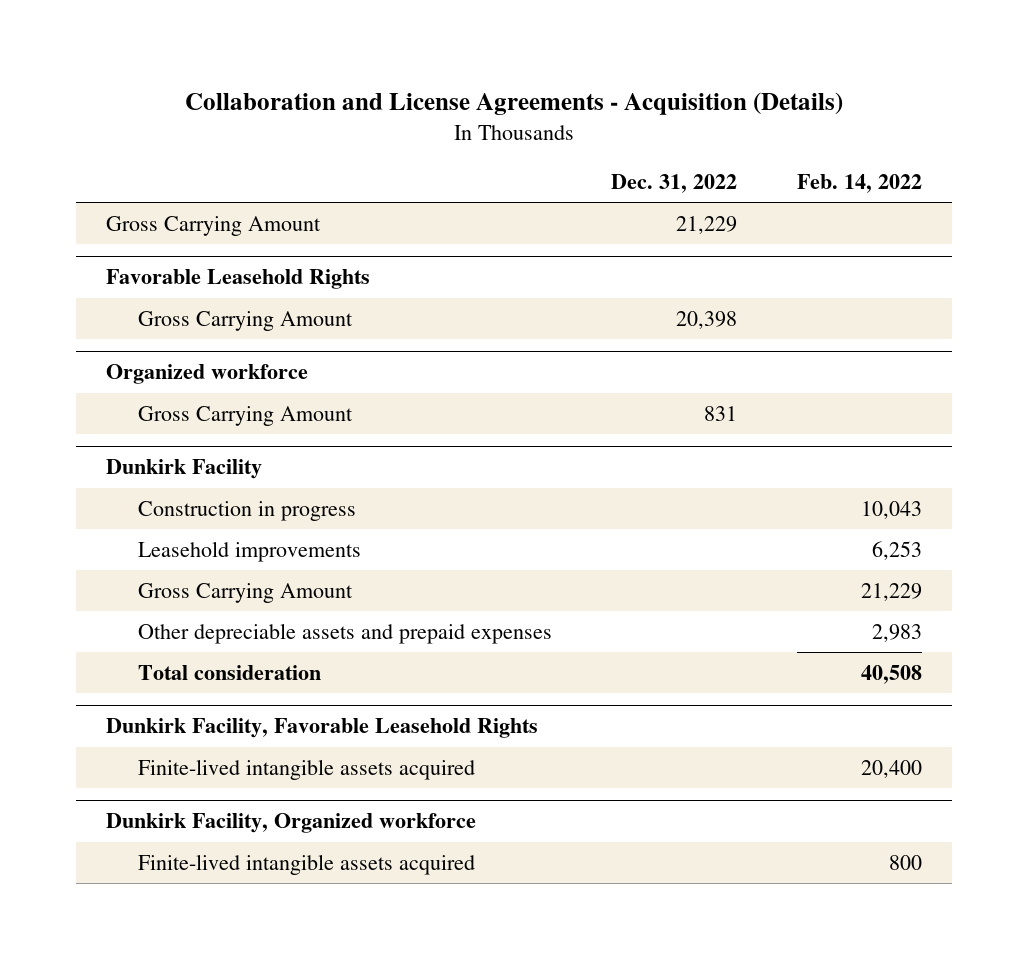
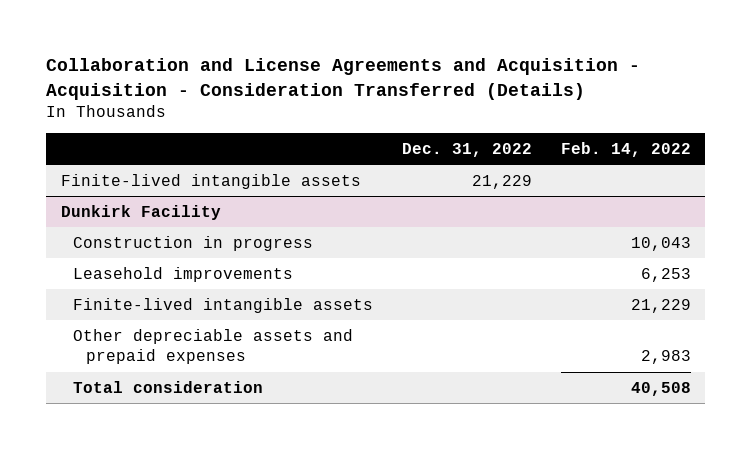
[184,92,843,116] Collaboration and License Agreements - Acquisition (Details) -> [46,58,641,100] Collaboration and License Agreements and Acquisition - Acquisition - Consideration Transferred (Details)
[105,269,370,290] Favorable Leasehold Rights -> none
[137,310,353,331] Gross Carrying Amount -> none
[105,364,308,385] Organized workforce -> none
[137,405,353,426] Gross Carrying Amount -> none
[105,215,321,236] Gross Carrying Amount -> [60,173,361,189] Finite-lived intangible assets
[137,582,353,603] Gross Carrying Amount -> [73,297,374,313] Finite-lived intangible assets
[105,718,538,739] Dunkirk Facility, Favorable Leasehold Rights -> none
[137,758,475,780] Finite-lived intangible assets acquired -> none
[105,813,476,834] Dunkirk Facility, Organized workforce -> none
[137,853,475,875] Finite-lived intangible assets acquired -> none

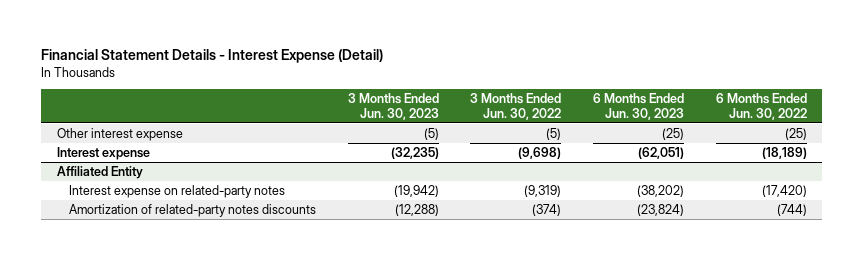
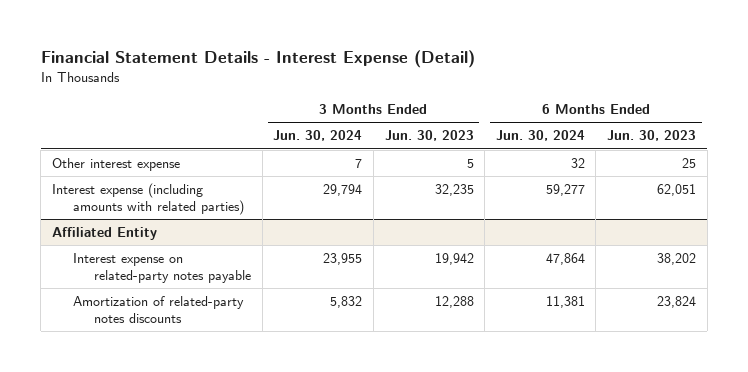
[470,93,562,120] 3 Months Ended Jun. 30, 2022 -> none
[715,93,807,120] 6 Months Ended Jun. 30, 2022 -> none
none -> [273,130,363,142] Jun. 30, 2024
none -> [495,130,585,142] Jun. 30, 2024
[423,127,439,140] (5) -> [466,159,474,169] 5
[662,127,685,140] (25) -> [682,158,697,169] 25
[56,146,150,160] Interest expense -> [51,183,244,215] Interest expense (including amounts with related parties)
[390,146,439,159] (32,235) -> [434,184,474,197] 32,235
[638,146,685,159] (62,051) -> [657,184,697,197] 62,051
[69,184,286,198] Interest expense on related-party notes -> [72,253,251,283] Interest expense on related-party notes payable
[393,184,439,197] (19,942) -> [434,253,474,266] 19,942
[637,184,685,197] (38,202) -> [657,253,697,266] 38,202
[394,203,439,216] (12,288) -> [434,296,474,309] 12,288
[637,203,685,216] (23,824) -> [657,296,697,309] 23,824

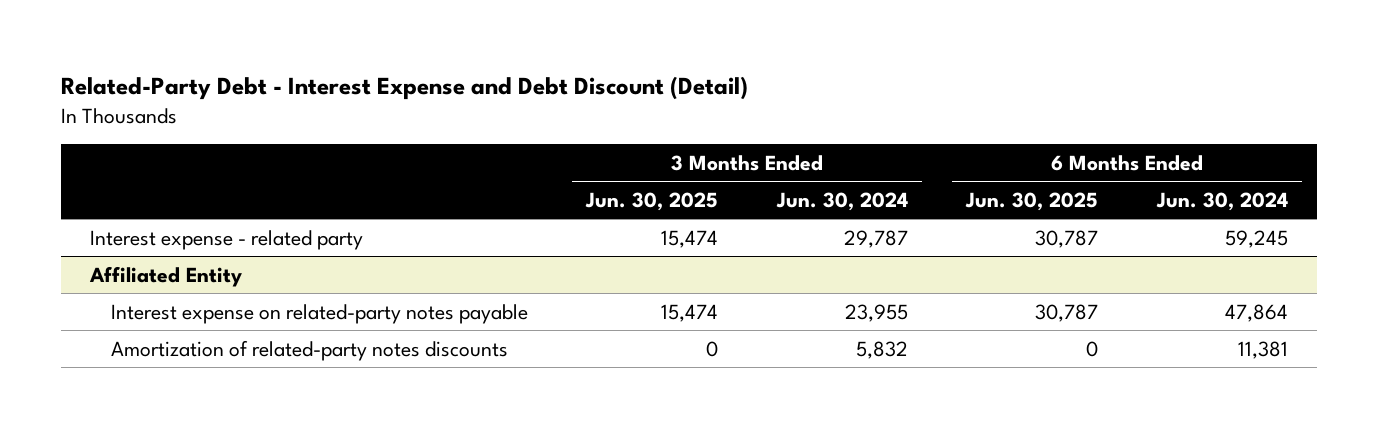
[40,49,475,68] Financial Statement Details - Interest Expense (Detail) -> [60,75,748,100] Related-Party Debt - Interest Expense and Debt Discount (Detail)
[384,130,474,142] Jun. 30, 2023 -> none
[607,130,697,142] Jun. 30, 2023 -> none
none -> [585,191,719,211] Jun. 30, 2025
none -> [965,191,1099,211] Jun. 30, 2025
[51,158,180,172] Other interest expense -> none
[51,183,244,215] Interest expense (including amounts with related parties) -> [89,229,363,250] Interest expense - related party
[323,184,363,197] 29,794 -> [843,229,908,248] 29,787
[545,184,585,197] 59,277 -> [1224,229,1288,248] 59,245

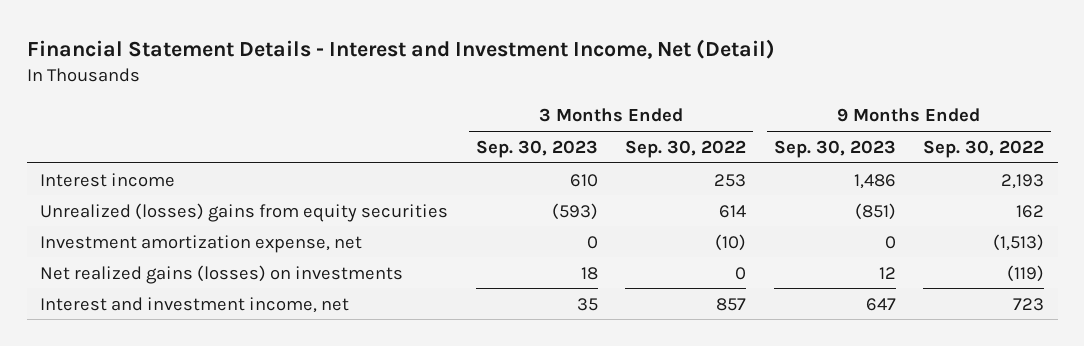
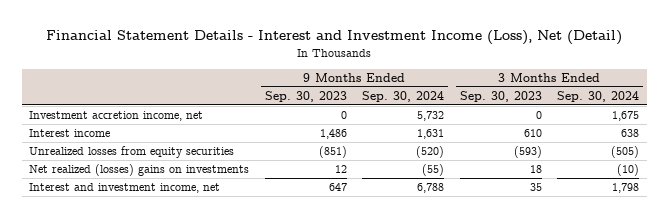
[26,38,775,59] Financial Statement Details - Interest and Investment Income, Net (Detail) -> [46,30,623,46] Financial Statement Details - Interest and Investment Income (Loss), Net (Detail)
[625,139,747,158] Sep. 30, 2022 -> none
[922,139,1044,158] Sep. 30, 2022 -> none
none -> [362,90,445,102] Sep. 30, 2024
none -> [556,90,639,102] Sep. 30, 2024
none -> [29,111,204,122] Investment accretion income, net
[40,234,363,253] Investment amortization expense, net -> none
[40,202,449,222] Unrealized (losses) gains from equity securities -> [29,146,235,159] Unrealized losses from equity securities
[40,264,404,284] Net realized gains (losses) on investments -> [29,164,250,177] Net realized (losses) gains on investments

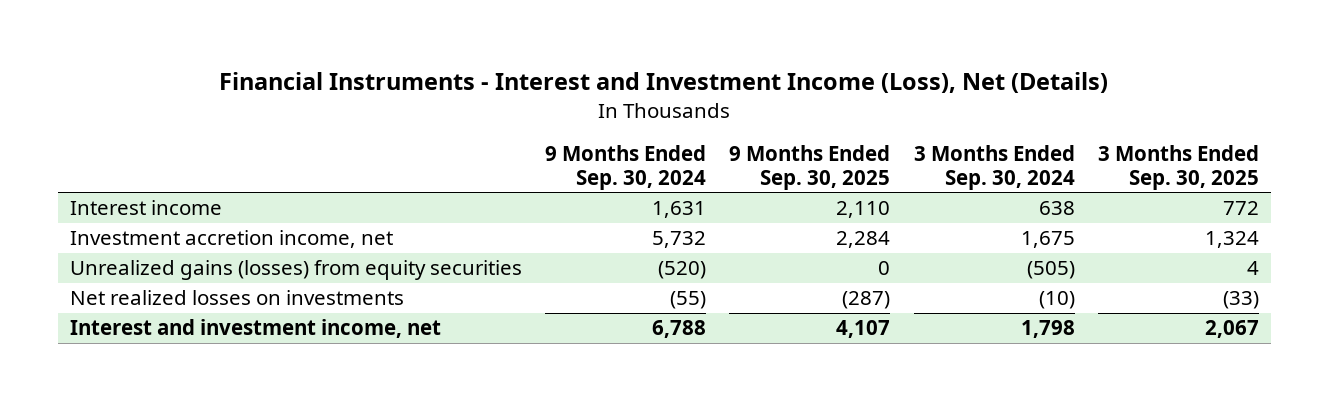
[46,30,623,46] Financial Statement Details - Interest and Investment Income (Loss), Net (Detail) -> [219,72,1109,94] Financial Instruments - Interest and Investment Income (Loss), Net (Details)
[264,90,347,102] Sep. 30, 2023 -> none
[459,90,542,102] Sep. 30, 2023 -> none
none -> [729,144,891,190] 9 Months Ended Sep. 30, 2025
none -> [1097,144,1259,190] 3 Months Ended Sep. 30, 2025
[29,111,204,122] Investment accretion income, net -> [69,230,393,249] Investment accretion income, net
[29,146,235,159] Unrealized losses from equity securities -> [69,260,522,281] Unrealized gains (losses) from equity securities
[29,164,250,177] Net realized (losses) gains on investments -> [69,290,404,306] Net realized losses on investments

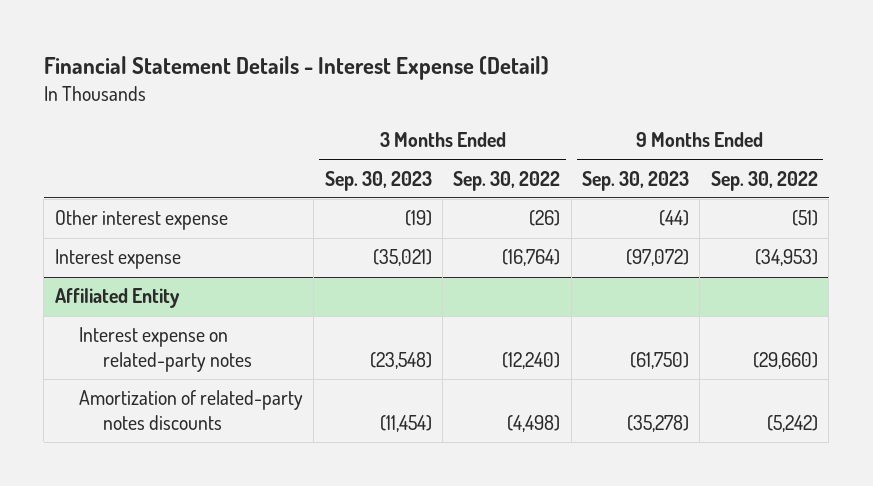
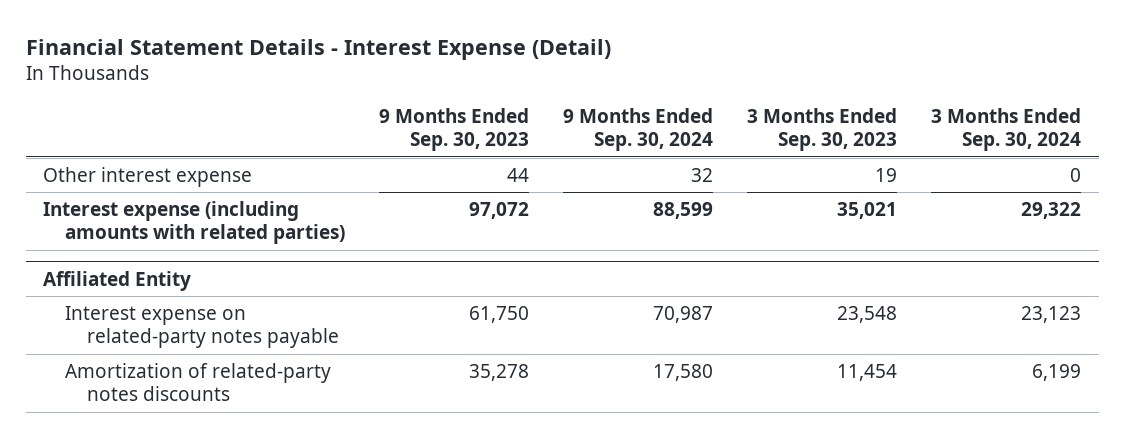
[453,170,561,191] Sep. 30, 2022 -> none
[710,170,818,191] Sep. 30, 2022 -> none
none -> [563,107,714,152] 9 Months Ended Sep. 30, 2024
none -> [931,107,1082,152] 3 Months Ended Sep. 30, 2024
[404,210,432,227] (19) -> [875,167,898,182] 19
[659,210,690,227] (44) -> [506,167,529,182] 44
[54,249,181,270] Interest expense -> [42,200,345,245] Interest expense (including amounts with related parties)
[372,249,432,267] (35,021) -> [837,201,898,219] 35,021
[626,249,690,267] (97,072) -> [468,201,529,219] 97,072
[79,327,253,372] Interest expense on related-party notes -> [64,305,339,349] Interest expense on related-party notes payable
[369,351,432,369] (23,548) -> [837,305,898,323] 23,548
[630,351,690,369] (61,750) -> [468,305,529,323] 61,750
[379,414,432,432] (11,454) -> [837,363,898,381] 11,454
[627,414,690,432] (35,278) -> [468,363,529,381] 35,278

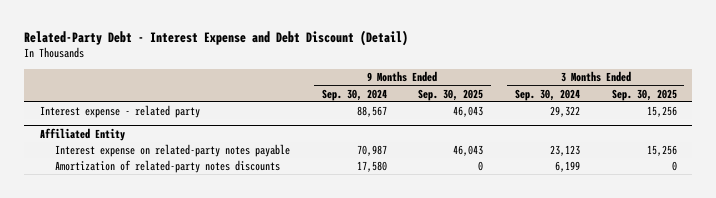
[25,39,611,61] Financial Statement Details - Interest Expense (Detail) -> [23,29,408,46] Related-Party Debt - Interest Expense and Debt Discount (Detail)
[378,107,529,152] 9 Months Ended Sep. 30, 2023 -> none
[747,107,898,152] 3 Months Ended Sep. 30, 2023 -> none
none -> [418,88,484,101] Sep. 30, 2025
none -> [611,88,677,101] Sep. 30, 2025
[42,166,252,187] Other interest expense -> none
[42,200,345,245] Interest expense (including amounts with related parties) -> [39,105,200,119] Interest expense - related party
[653,201,714,219] 88,599 -> [356,106,387,118] 88,567

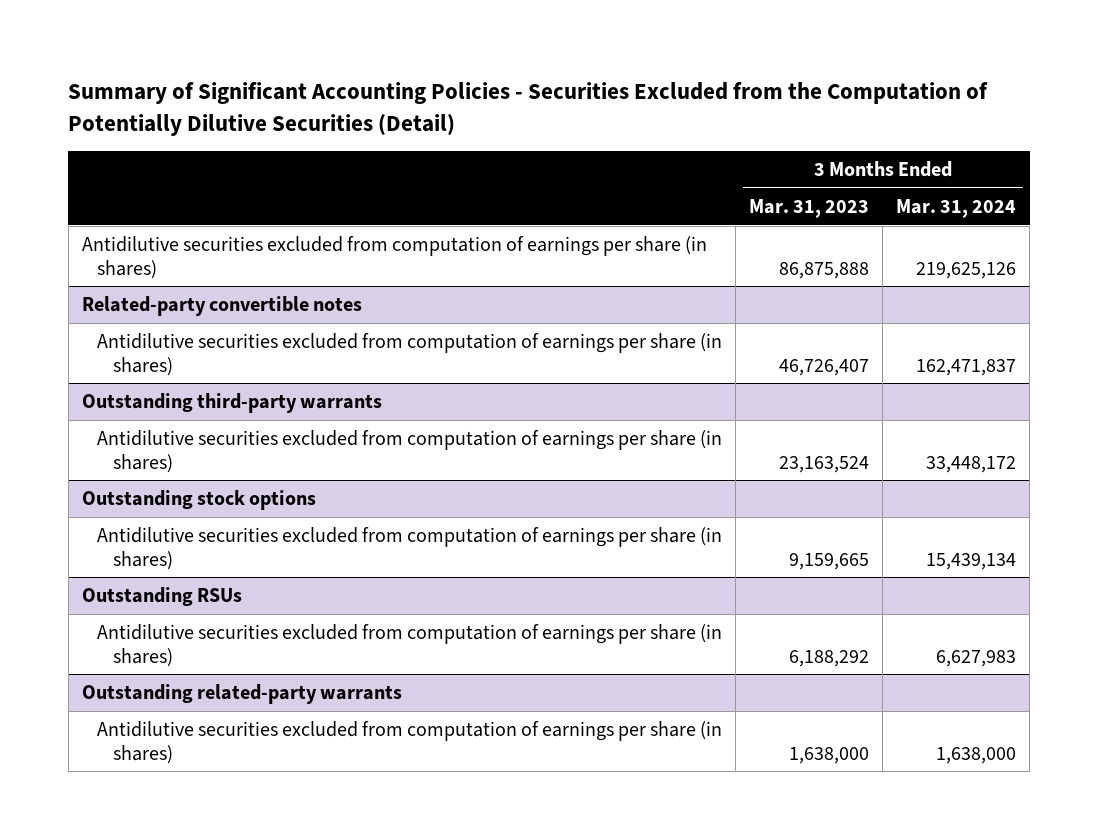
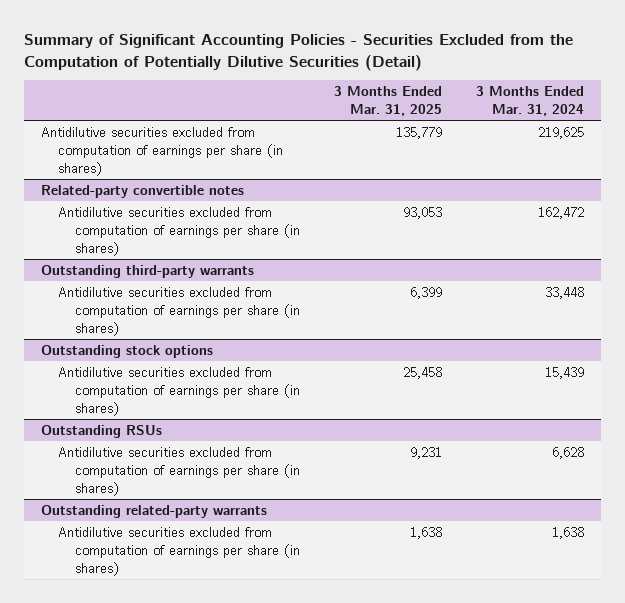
[749,198,870,218] Mar. 31, 2023 -> none
none -> [334,86,443,117] 3 Months Ended Mar. 31, 2025
[916,261,1017,279] 219,625,126 -> [538,126,585,139] 219,625
[916,358,1017,376] 162,471,837 -> [538,206,585,219] 162,472
[926,455,1017,473] 33,448,172 -> [545,286,585,299] 33,448
[926,552,1017,570] 15,439,134 -> [545,366,585,379] 15,439
[936,649,1017,667] 6,627,983 -> [552,446,585,459] 6,628
[936,746,1017,764] 1,638,000 -> [552,526,585,539] 1,638

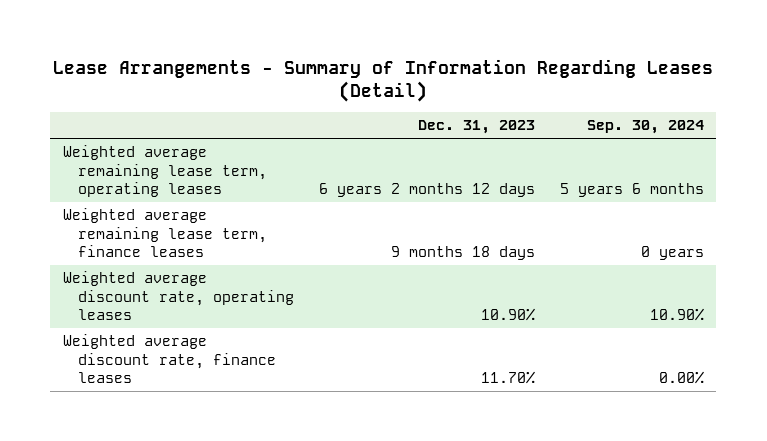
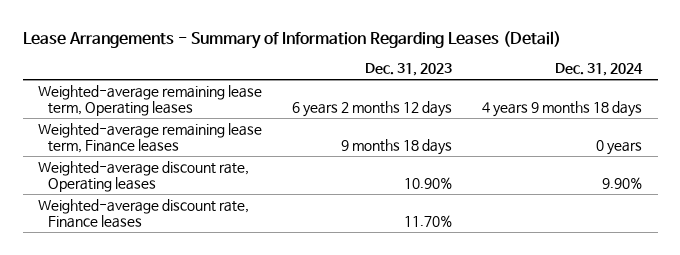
[586,120,704,135] Sep. 30, 2024 -> none
none -> [555,63,644,77] Dec. 31, 2024
[62,145,267,198] Weighted average remaining lease term, operating leases -> [37,84,262,117] Weighted-average remaining lease term, Operating leases
[62,208,267,258] Weighted average remaining lease term, finance leases -> [37,122,262,154] Weighted-average remaining lease term, Finance leases
[62,271,294,321] Weighted average discount rate, operating leases -> [37,160,249,193] Weighted-average discount rate, Operating leases
[62,334,276,384] Weighted average discount rate, finance leases -> [37,198,249,229] Weighted-average discount rate, Finance leases

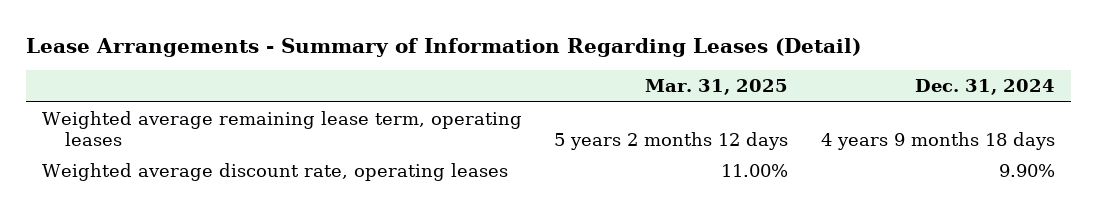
[365,63,453,77] Dec. 31, 2023 -> none
none -> [645,79,789,96] Mar. 31, 2025
[37,122,262,154] Weighted-average remaining lease term, Finance leases -> none
[37,198,249,229] Weighted-average discount rate, Finance leases -> none
[37,84,262,117] Weighted-average remaining lease term, Operating leases -> [41,111,522,146] Weighted average remaining lease term, operating leases
[37,160,249,193] Weighted-average discount rate, Operating leases -> [41,163,508,182] Weighted average discount rate, operating leases

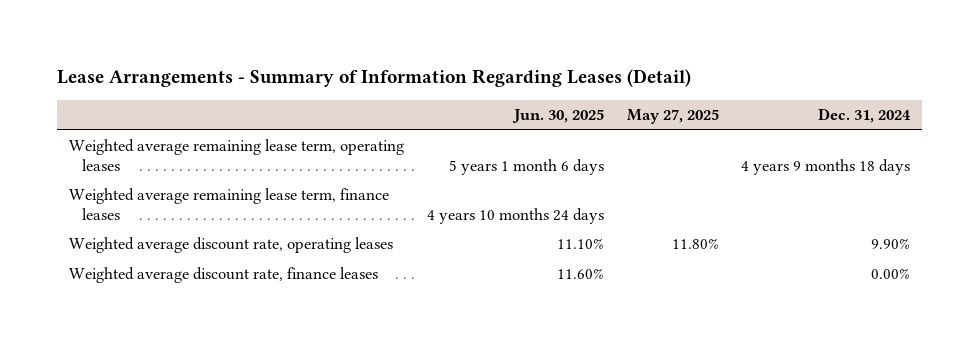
[645,79,789,96] Mar. 31, 2025 -> none
none -> [511,109,604,124] Jun. 30, 2025
none -> [626,109,719,125] May 27, 2025
none -> [68,188,389,221] Weighted average remaining lease term, finance leases
none -> [68,267,378,284] Weighted average discount rate, finance leases

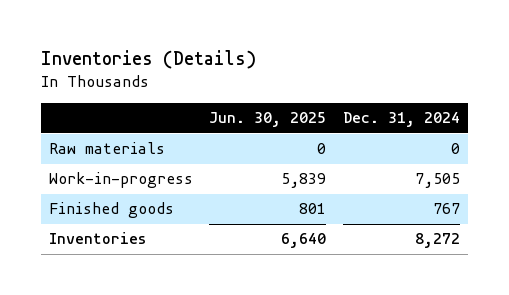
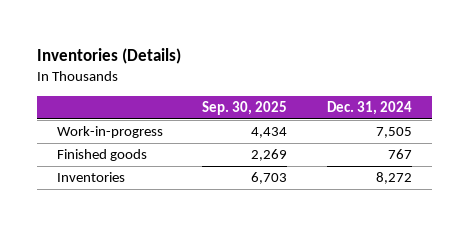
[209,112,327,128] Jun. 30, 2025 -> none
none -> [202,101,288,116] Sep. 30, 2025
[48,142,165,155] Raw materials -> none

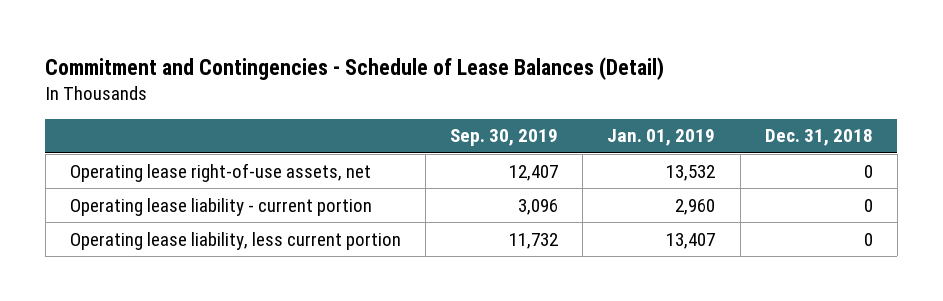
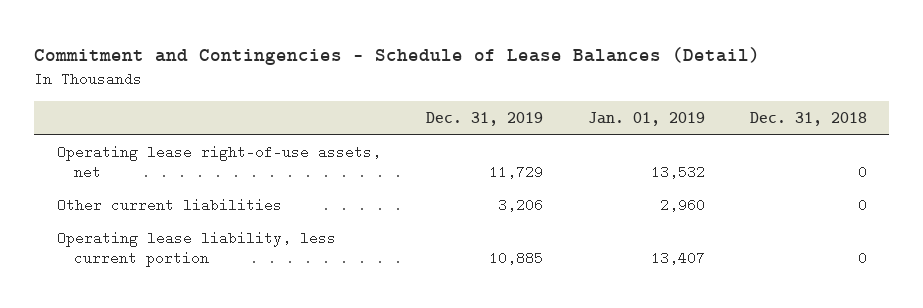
[450,129,559,147] Sep. 30, 2019 -> none
none -> [425,111,543,126] Dec. 31, 2019
[70,197,373,216] Operating lease liability - current portion -> [56,197,282,212] Other current liabilities

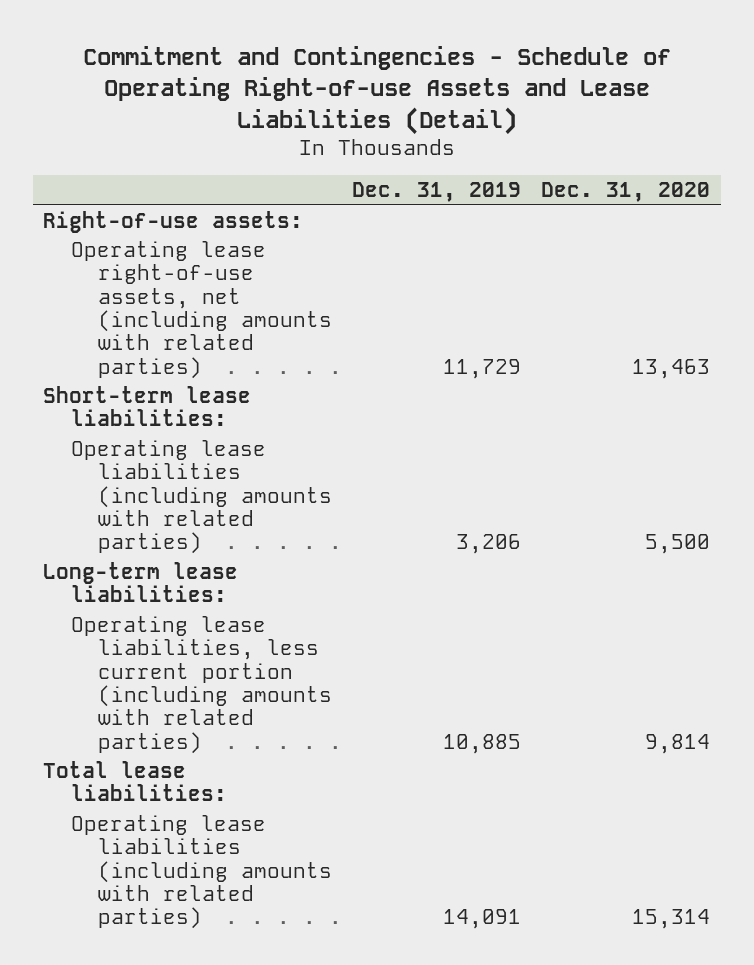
[34,46,761,65] Commitment and Contingencies - Schedule of Lease Balances (Detail) -> [82,45,671,135] Commitment and Contingencies - Schedule of Operating Right-of-use Assets and Lease Liabilities (Detail)
[587,111,705,126] Jan. 01, 2019 -> none
[749,111,867,126] Dec. 31, 2018 -> none
none -> [541,182,711,203] Dec. 31, 2020
none -> [43,210,304,233] Right-of-use assets:
[56,144,381,180] Operating lease right-of-use assets, net -> [70,240,332,379] Operating lease right-of-use assets, net (including amounts with related parties)
none -> [43,385,252,427] Short-term lease liabilities:
[56,197,282,212] Other current liabilities -> [70,439,332,555] Operating lease liabilities (including amounts with related parties)
none -> [43,561,239,603] Long-term lease liabilities:
[56,230,336,268] Operating lease liability, less current portion -> [70,615,332,754] Operating lease liabilities, less current portion (including amounts with related parties)
none -> [43,760,227,802] Total lease liabilities:
none -> [70,814,332,930] Operating lease liabilities (including amounts with related parties)

